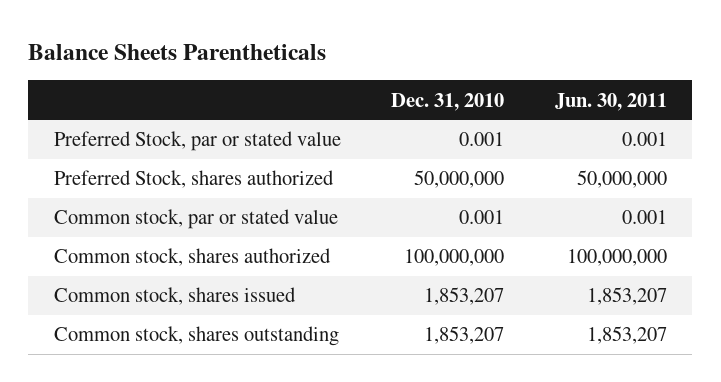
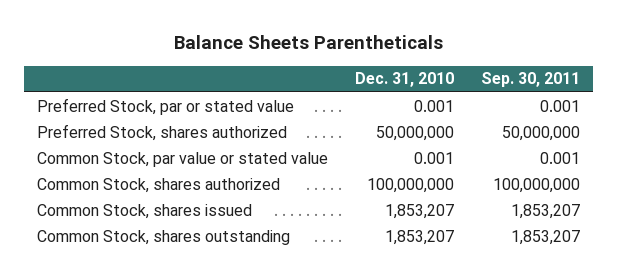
[555,92,668,111] Jun. 30, 2011 -> none
none -> [480,72,580,88] Sep. 30, 2011
[53,209,338,230] Common stock, par or stated value -> [37,151,329,167] Common Stock, par value or stated value
[53,248,331,267] Common stock, shares authorized -> [37,177,281,193] Common Stock, shares authorized
[53,287,296,306] Common stock, shares issued -> [37,203,253,219] Common Stock, shares issued
[53,326,339,347] Common stock, shares outstanding -> [37,229,291,245] Common Stock, shares outstanding

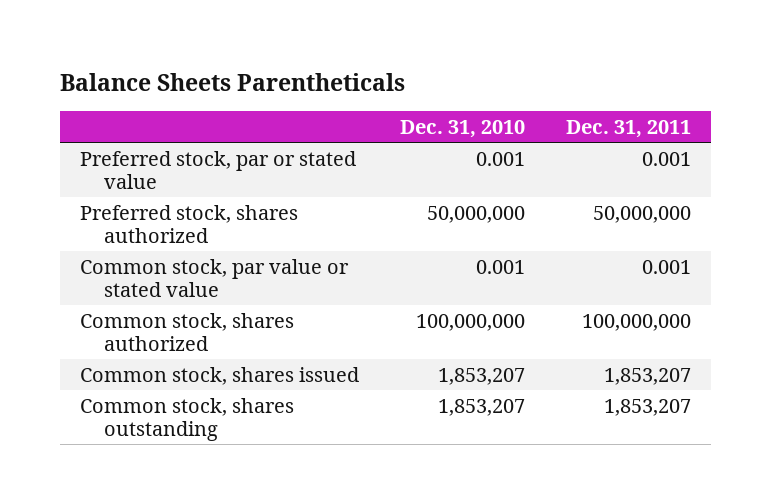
[480,72,580,88] Sep. 30, 2011 -> none
none -> [566,120,692,139] Dec. 31, 2011
[37,97,295,115] Preferred Stock, par or stated value -> [80,150,357,189] Preferred stock, par or stated value
[37,123,288,141] Preferred Stock, shares authorized -> [80,204,299,243] Preferred stock, shares authorized
[37,151,329,167] Common Stock, par value or stated value -> [80,258,350,297] Common stock, par value or stated value
[37,177,281,193] Common Stock, shares authorized -> [80,312,295,351] Common stock, shares authorized
[37,203,253,219] Common Stock, shares issued -> [80,366,360,385] Common stock, shares issued
[37,229,291,245] Common Stock, shares outstanding -> [80,397,295,441] Common stock, shares outstanding

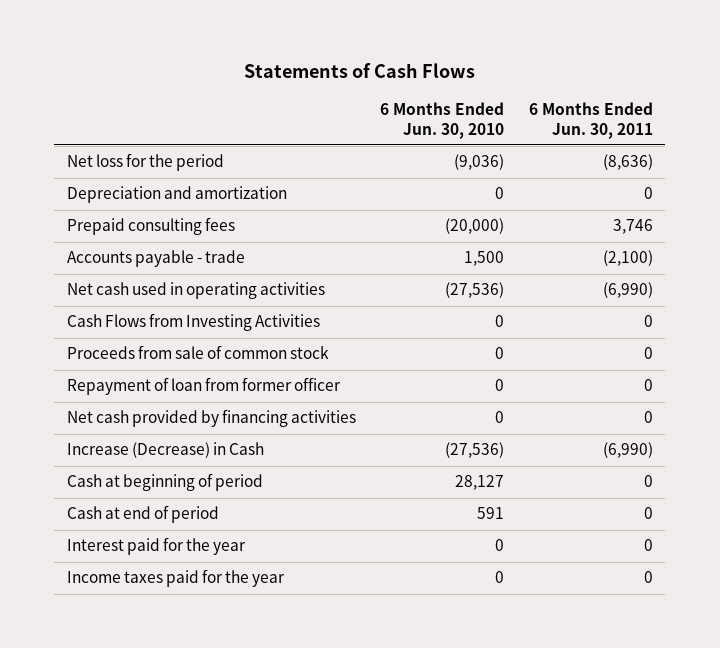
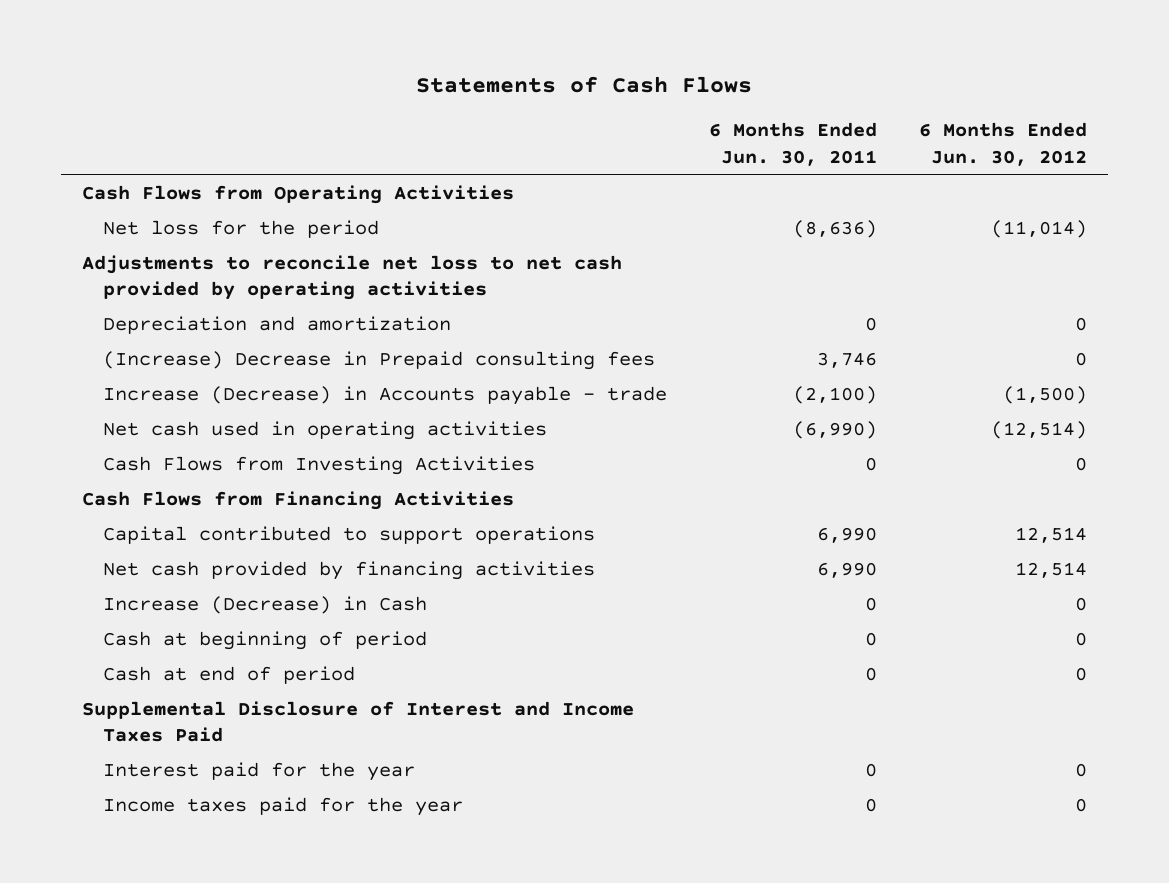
[380,102,505,139] 6 Months Ended Jun. 30, 2010 -> none
none -> [918,122,1087,166] 6 Months Ended Jun. 30, 2012
none -> [81,184,514,204] Cash Flows from Operating Activities
none -> [81,254,622,300] Adjustments to reconcile net loss to net cash provided by operating activities
[66,217,235,236] Prepaid consulting fees -> [103,350,656,370] (Increase) Decrease in Prepaid consulting fees
[66,250,245,268] Accounts payable - trade -> [103,385,668,405] Increase (Decrease) in Accounts payable - trade
[66,345,329,360] Proceeds from sale of common stock -> none
[66,377,341,396] Repayment of loan from former officer -> none
none -> [81,490,514,510] Cash Flows from Financing Activities
none -> [103,525,596,544] Capital contributed to support operations
[644,411,654,424] 0 -> [816,561,877,578] 6,990
[603,442,654,459] (6,990) -> [864,596,877,611] 0
none -> [81,700,634,742] Supplemental Disclosure of Interest and Income Taxes Paid

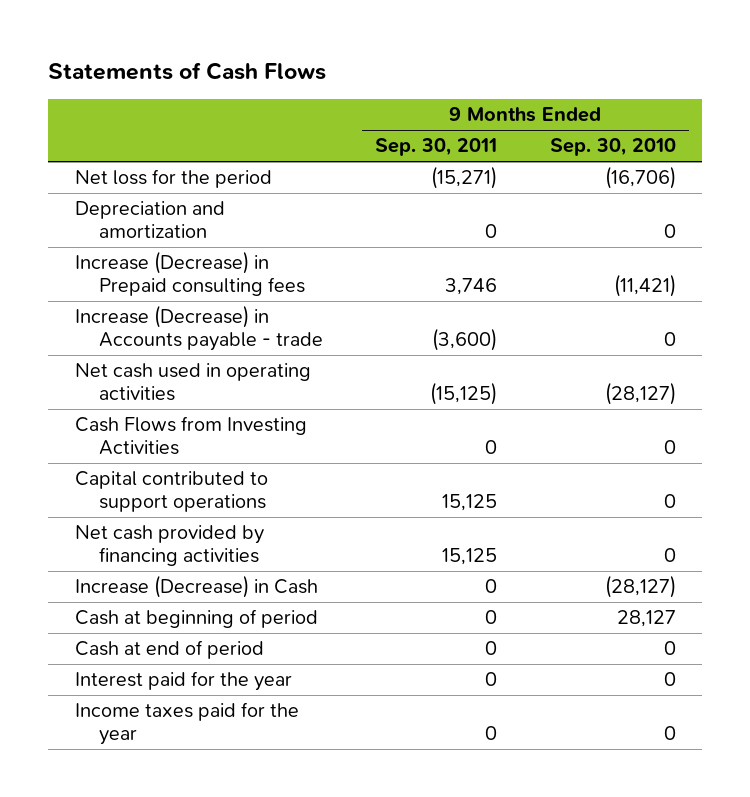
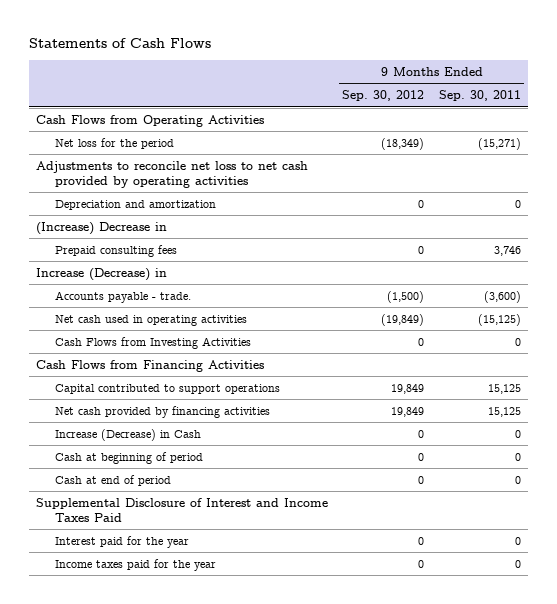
[549,138,676,157] Sep. 30, 2010 -> none
none -> [342,90,425,102] Sep. 30, 2012
none -> [36,114,265,127] Cash Flows from Operating Activities
none -> [36,160,309,188] Adjustments to reconcile net loss to net cash provided by operating activities
none -> [36,221,168,235] (Increase) Decrease in
[74,251,306,297] Increase (Decrease) in Prepaid consulting fees -> [54,244,177,257] Prepaid consulting fees
none -> [36,267,168,281] Increase (Decrease) in
[74,305,324,352] Increase (Decrease) in Accounts payable - trade -> [54,290,191,303] Accounts payable - trade.
none -> [36,359,265,372] Cash Flows from Financing Activities
none -> [36,497,329,522] Supplemental Disclosure of Interest and Income Taxes Paid

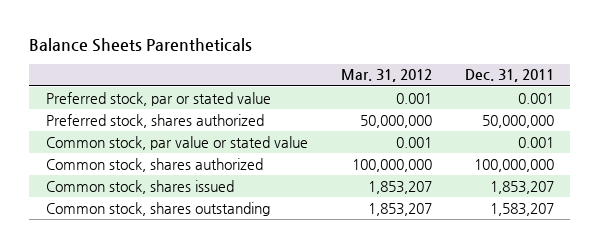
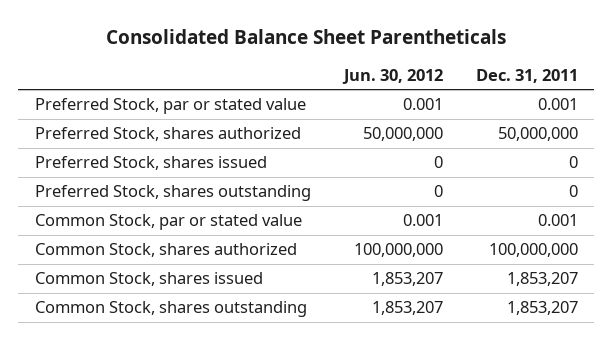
[29,38,253,53] Balance Sheets Parentheticals -> [106,28,507,44] Consolidated Balance Sheet Parentheticals
[340,69,432,83] Mar. 31, 2012 -> none
none -> [341,68,443,84] Jun. 30, 2012
[45,91,271,106] Preferred stock, par or stated value -> [34,98,306,115] Preferred Stock, par or stated value
[45,113,264,128] Preferred stock, shares authorized -> [34,127,301,142] Preferred Stock, shares authorized
none -> [34,156,267,171] Preferred Stock, shares issued
none -> [34,185,311,202] Preferred Stock, shares outstanding
[45,135,308,150] Common stock, par value or stated value -> [34,214,302,231] Common Stock, par or stated value
[45,157,263,172] Common stock, shares authorized -> [34,243,297,258] Common Stock, shares authorized
[45,179,234,194] Common stock, shares issued -> [34,272,263,287] Common Stock, shares issued
[45,201,270,216] Common stock, shares outstanding -> [34,301,307,318] Common Stock, shares outstanding
[489,202,554,216] 1,583,207 -> [506,301,578,316] 1,853,207

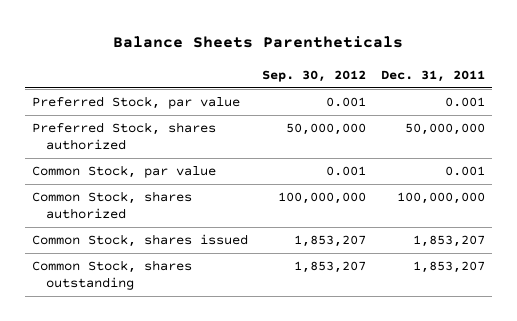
[106,28,507,44] Consolidated Balance Sheet Parentheticals -> [113,36,404,49] Balance Sheets Parentheticals
[341,68,443,84] Jun. 30, 2012 -> none
none -> [262,69,367,82] Sep. 30, 2012
[34,98,306,115] Preferred Stock, par or stated value -> [32,96,241,110] Preferred Stock, par value
[34,156,267,171] Preferred Stock, shares issued -> none
[34,185,311,202] Preferred Stock, shares outstanding -> none
[34,214,302,231] Common Stock, par or stated value -> [32,165,217,179] Common Stock, par value

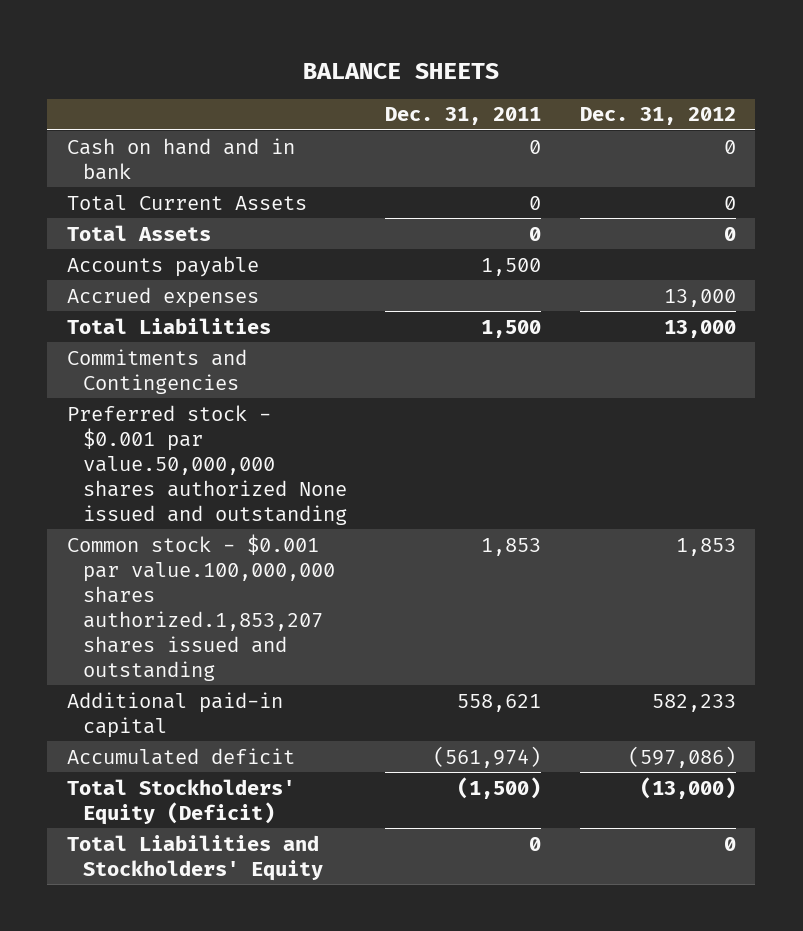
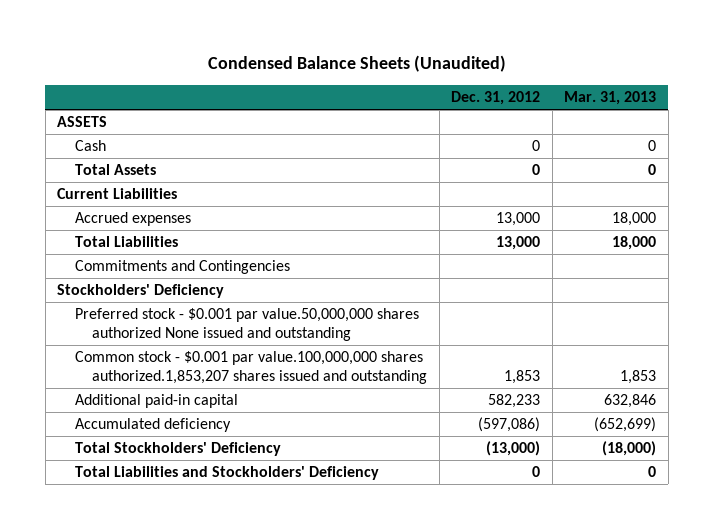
[303,62,500,79] BALANCE SHEETS -> [207,55,506,73] Condensed Balance Sheets (Unaudited)
[385,107,542,126] Dec. 31, 2011 -> none
none -> [564,90,657,105] Mar. 31, 2013
[66,194,307,211] Total Current Assets -> none
none -> [57,116,108,128] ASSETS
[66,137,295,180] Cash on hand and in bank -> [74,140,106,152] Cash
[66,255,259,277] Accounts payable -> none
none -> [57,188,178,200] Current Liabilities
none -> [57,284,225,299] Stockholders' Deficiency
[66,747,295,765] Accumulated deficit -> [74,418,231,433] Accumulated deficiency
[66,778,295,825] Total Stockholders' Equity (Deficit) -> [74,442,281,457] Total Stockholders' Deficiency
[66,834,323,881] Total Liabilities and Stockholders' Equity -> [74,466,379,481] Total Liabilities and Stockholders' Deficiency

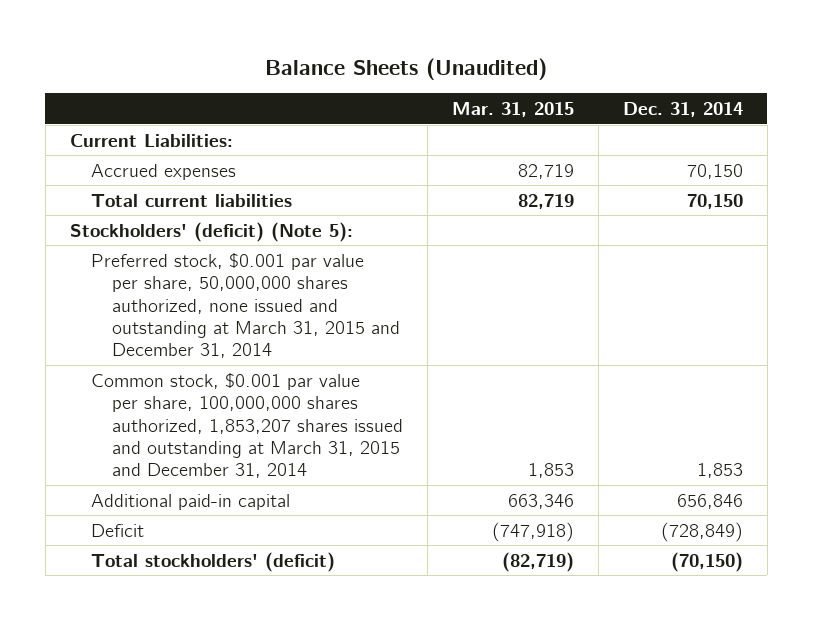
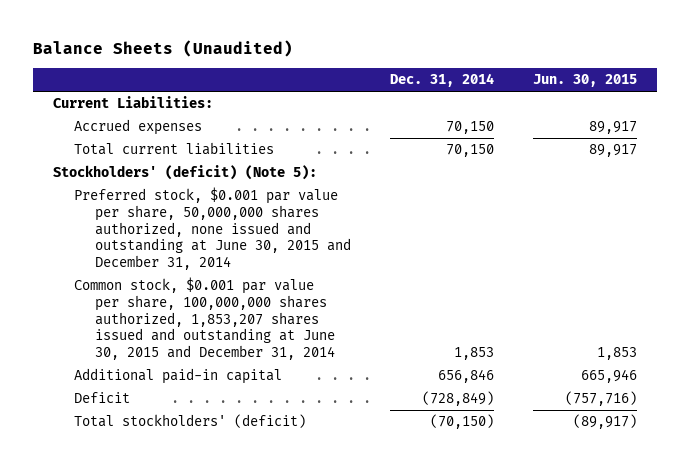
[451,102,574,118] Mar. 31, 2015 -> none
none -> [533,74,638,88] Jun. 30, 2015
[90,252,400,359] Preferred stock, $0.001 par value per share, 50,000,000 shares authorized, none issued and outstanding at March 31, 2015 and December 31, 2014 -> [74,187,352,270] Preferred stock, $0.001 par value per share, 50,000,000 shares authorized, none issued and outstanding at June 30, 2015 and December 31, 2014
[90,372,403,479] Common stock, $0.001 par value per share, 100,000,000 shares authorized, 1,853,207 shares issued and outstanding at March 31, 2015 and December 31, 2014 -> [74,277,336,360] Common stock, $0.001 par value per share, 100,000,000 shares authorized, 1,853,207 shares issued and outstanding at June 30, 2015 and December 31, 2014

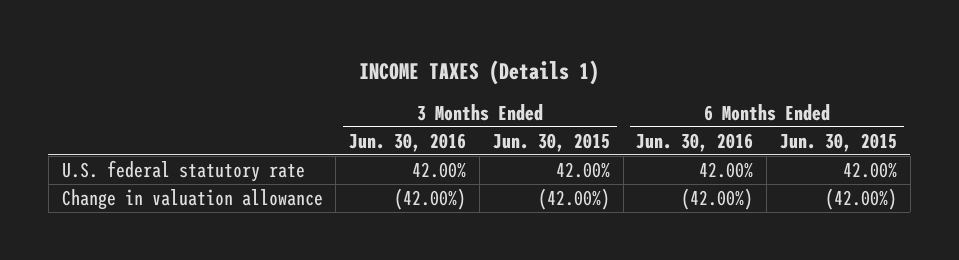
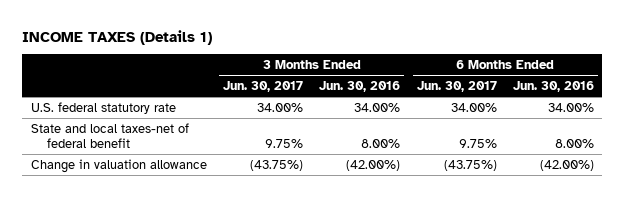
[492,132,610,152] Jun. 30, 2015 -> none
[780,132,898,152] Jun. 30, 2015 -> none
none -> [222,81,303,93] Jun. 30, 2017
none -> [416,81,497,93] Jun. 30, 2017
[412,161,467,178] 42.00% -> [354,102,401,112] 34.00%
[699,161,754,178] 42.00% -> [548,102,595,112] 34.00%
none -> [30,122,189,148] State and local taxes-net of federal benefit

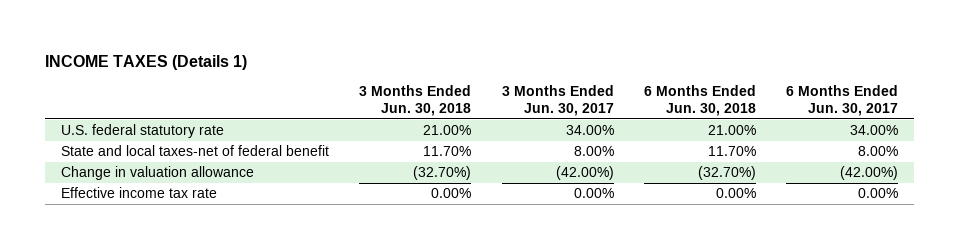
[319,81,401,93] Jun. 30, 2016 -> none
[513,81,595,93] Jun. 30, 2016 -> none
none -> [359,85,472,117] 3 Months Ended Jun. 30, 2018
none -> [643,85,756,117] 6 Months Ended Jun. 30, 2018
[264,138,303,148] 9.75% -> [573,146,614,157] 8.00%
[458,138,497,148] 9.75% -> [858,146,899,157] 8.00%
[249,159,303,171] (43.75%) -> [555,166,614,181] (42.00%)
[443,159,497,171] (43.75%) -> [840,166,899,181] (42.00%)
none -> [60,187,217,199] Effective income tax rate

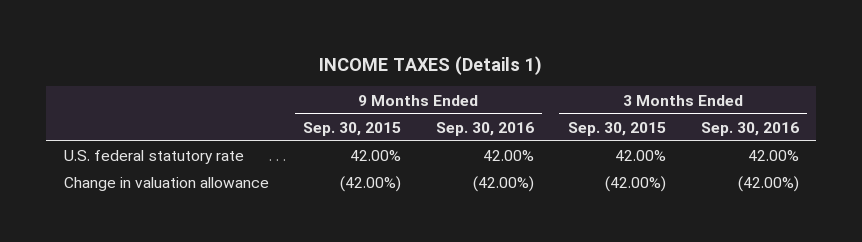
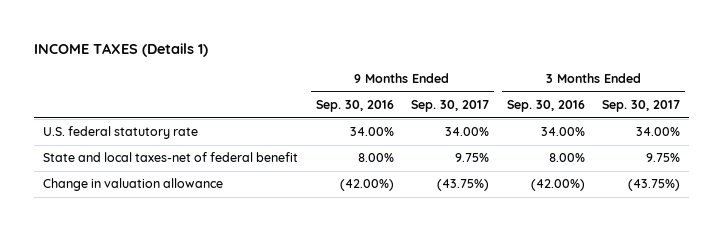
[303,121,402,136] Sep. 30, 2015 -> none
[568,121,667,136] Sep. 30, 2015 -> none
none -> [411,100,490,113] Sep. 30, 2017
none -> [602,100,681,113] Sep. 30, 2017
[482,150,534,162] 42.00% -> [349,127,394,137] 34.00%
[747,150,799,162] 42.00% -> [540,127,585,137] 34.00%
none -> [43,152,299,163] State and local taxes-net of federal benefit

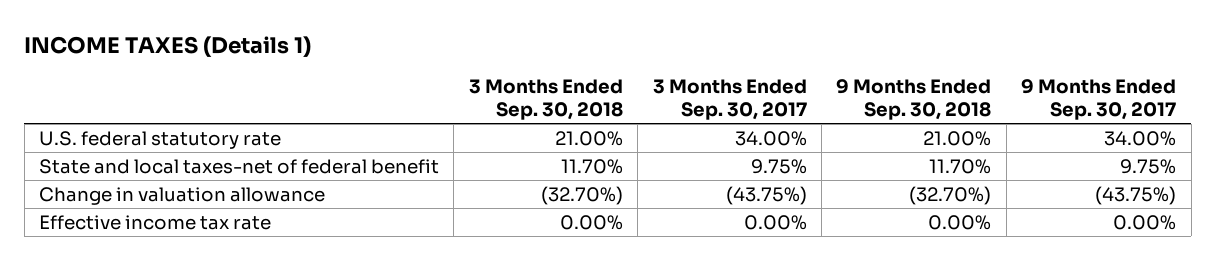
[315,100,394,113] Sep. 30, 2016 -> none
[506,100,585,113] Sep. 30, 2016 -> none
none -> [468,78,623,120] 3 Months Ended Sep. 30, 2018
none -> [836,78,992,120] 9 Months Ended Sep. 30, 2018
none -> [38,215,271,231] Effective income tax rate

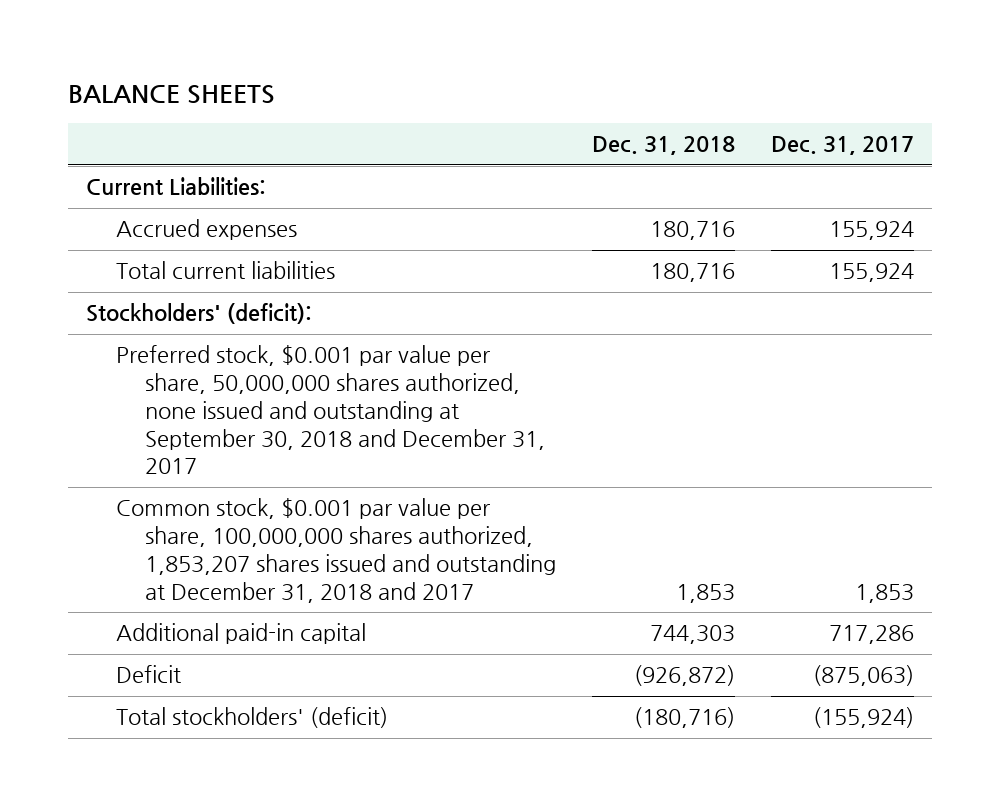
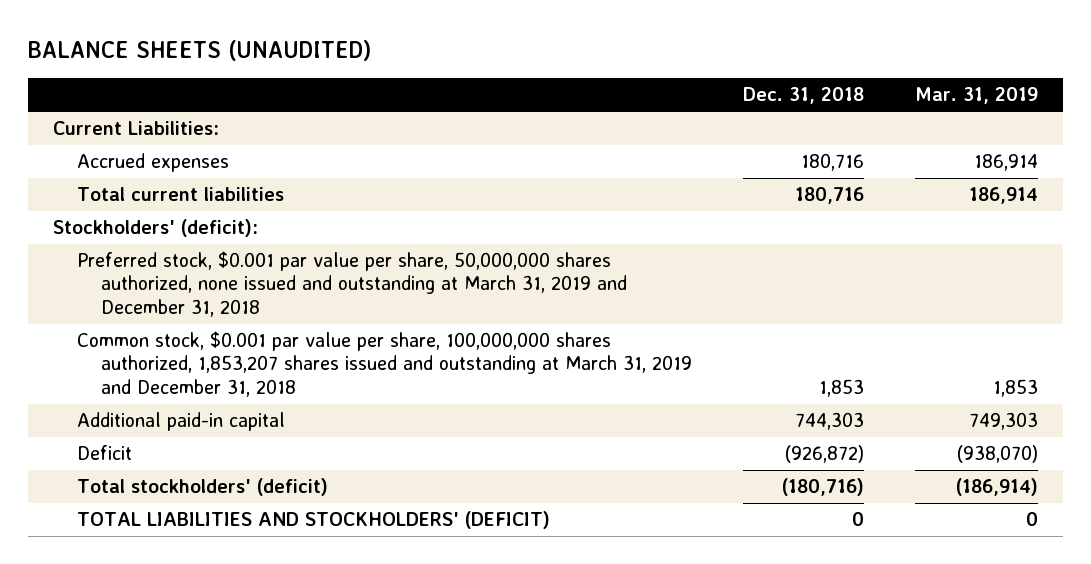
[68,84,276,104] BALANCE SHEETS -> [27,40,371,62] BALANCE SHEETS (UNAUDITED)
[770,136,914,156] Dec. 31, 2017 -> none
none -> [914,87,1038,105] Mar. 31, 2019
[115,345,545,475] Preferred stock, $0.001 par value per share, 50,000,000 shares authorized, none issued and outstanding at September 30, 2018 and December 31, 2017 -> [76,251,627,317] Preferred stock, $0.001 par value per share, 50,000,000 shares authorized, none issued and outstanding at March 31, 2019 and December 31, 2018
[115,498,556,603] Common stock, $0.001 par value per share, 100,000,000 shares authorized, 1,853,207 shares issued and outstanding at December 31, 2018 and 2017 -> [76,331,692,397] Common stock, $0.001 par value per share, 100,000,000 shares authorized, 1,853,207 shares issued and outstanding at March 31, 2019 and December 31, 2018
none -> [76,511,550,530] TOTAL LIABILITIES AND STOCKHOLDERS' (DEFICIT)

